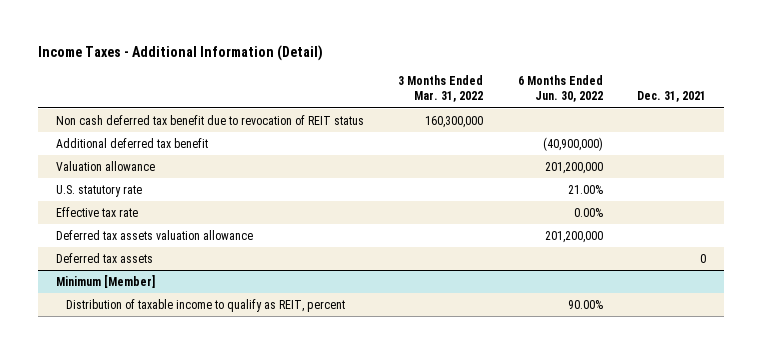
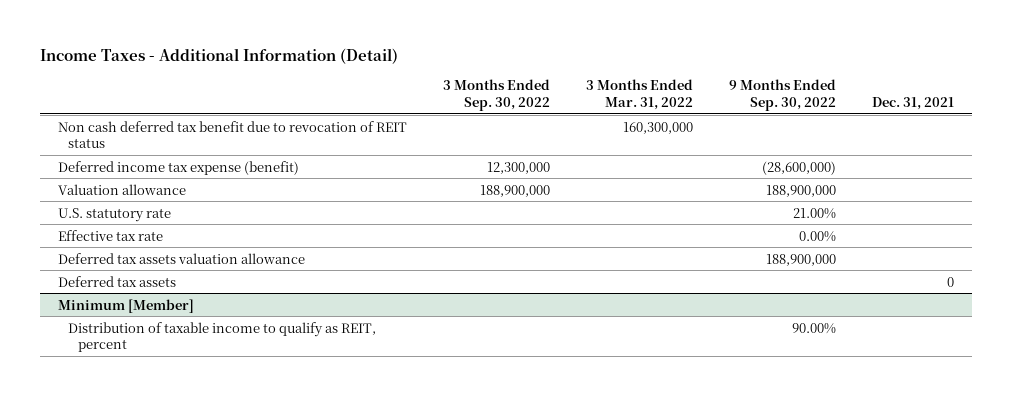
[517,75,603,103] 6 Months Ended Jun. 30, 2022 -> none
none -> [443,79,551,111] 3 Months Ended Sep. 30, 2022
none -> [728,79,836,111] 9 Months Ended Sep. 30, 2022
[55,137,208,148] Additional deferred tax benefit -> [58,160,300,175] Deferred income tax expense (benefit)

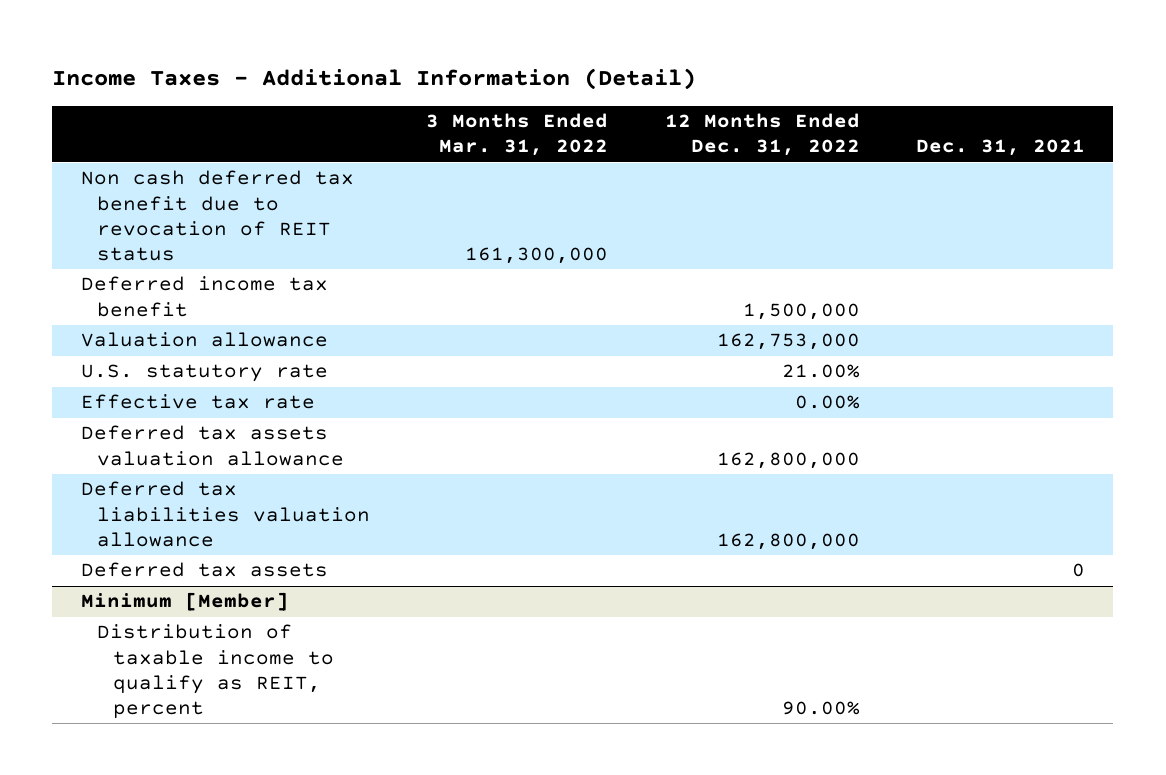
[443,79,551,111] 3 Months Ended Sep. 30, 2022 -> none
[728,79,836,111] 9 Months Ended Sep. 30, 2022 -> none
none -> [664,113,860,157] 12 Months Ended Dec. 31, 2022
[623,121,694,134] 160,300,000 -> [465,247,609,265] 161,300,000
[58,160,300,175] Deferred income tax expense (benefit) -> [80,276,328,317] Deferred income tax benefit
none -> [80,481,370,548] Deferred tax liabilities valuation allowance

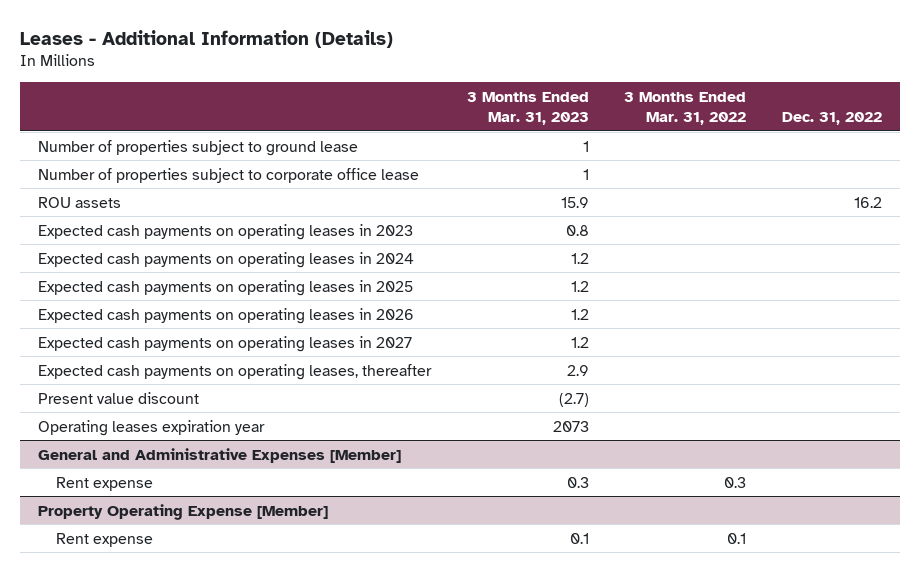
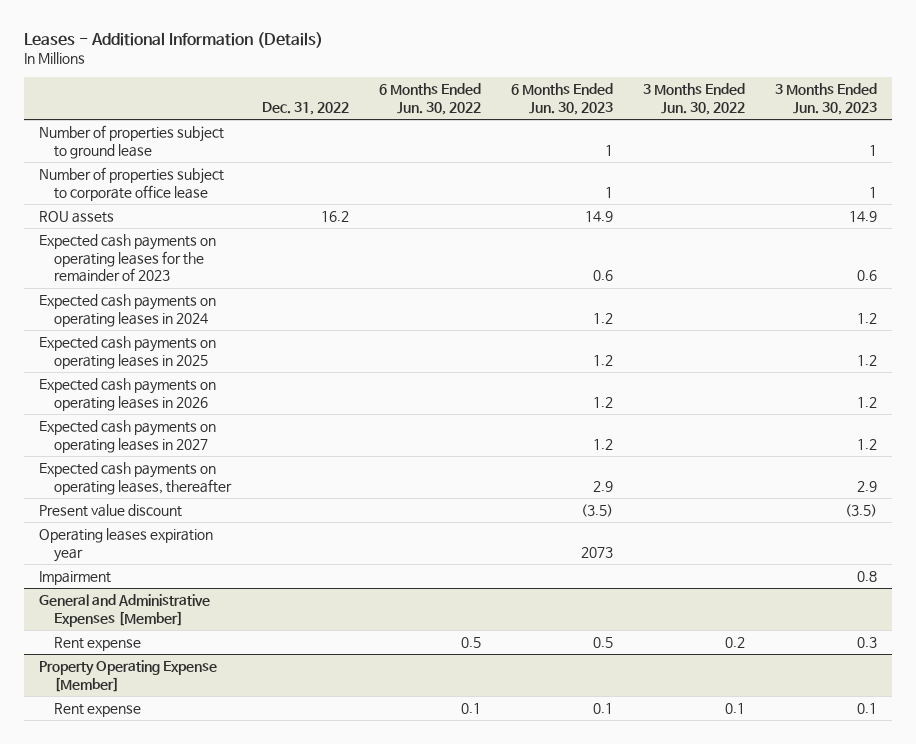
[466,91,589,126] 3 Months Ended Mar. 31, 2023 -> none
[624,91,747,126] 3 Months Ended Mar. 31, 2022 -> none
none -> [378,83,481,115] 6 Months Ended Jun. 30, 2022
none -> [510,83,613,115] 6 Months Ended Jun. 30, 2023
none -> [643,83,746,115] 3 Months Ended Jun. 30, 2022
none -> [775,83,878,115] 3 Months Ended Jun. 30, 2023
[37,223,413,240] Expected cash payments on operating leases in 2023 -> [38,234,216,283] Expected cash payments on operating leases for the remainder of 2023
none -> [38,571,111,586] Impairment

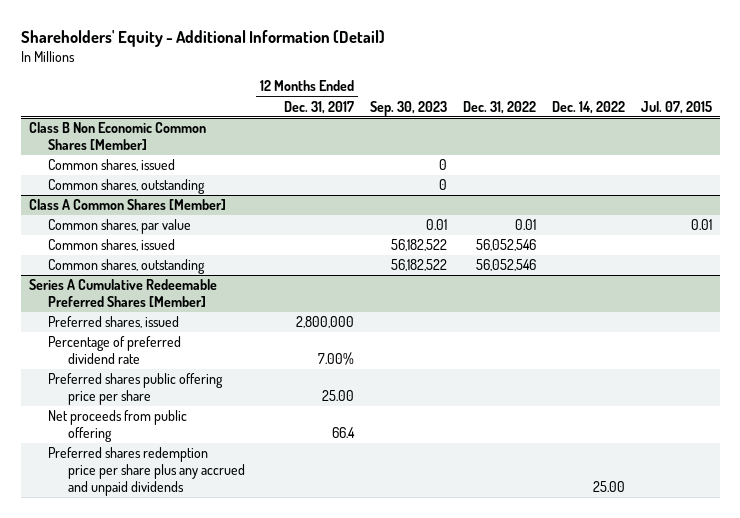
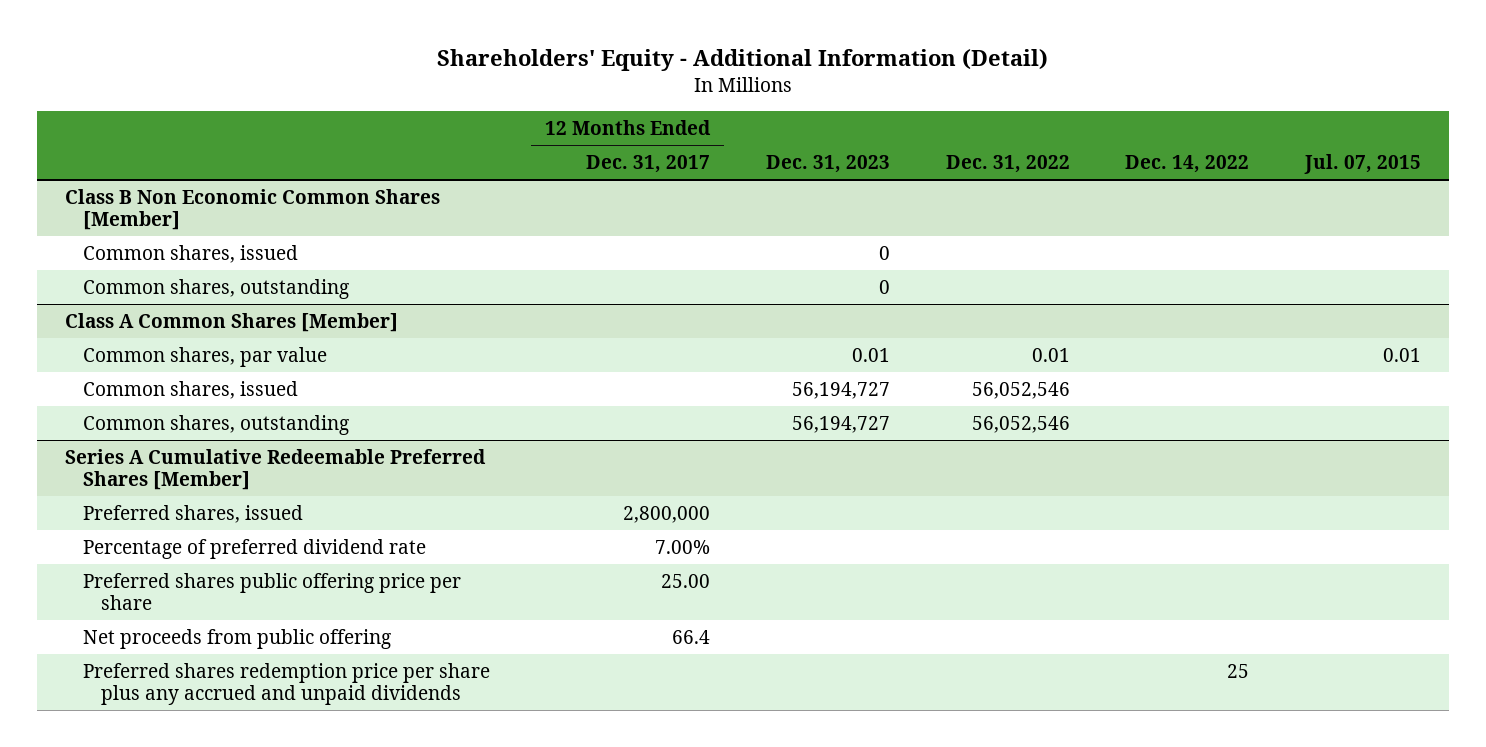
[370,100,448,116] Sep. 30, 2023 -> none
none -> [765,154,890,173] Dec. 31, 2023
[592,480,625,492] 25.00 -> [1227,663,1250,678] 25

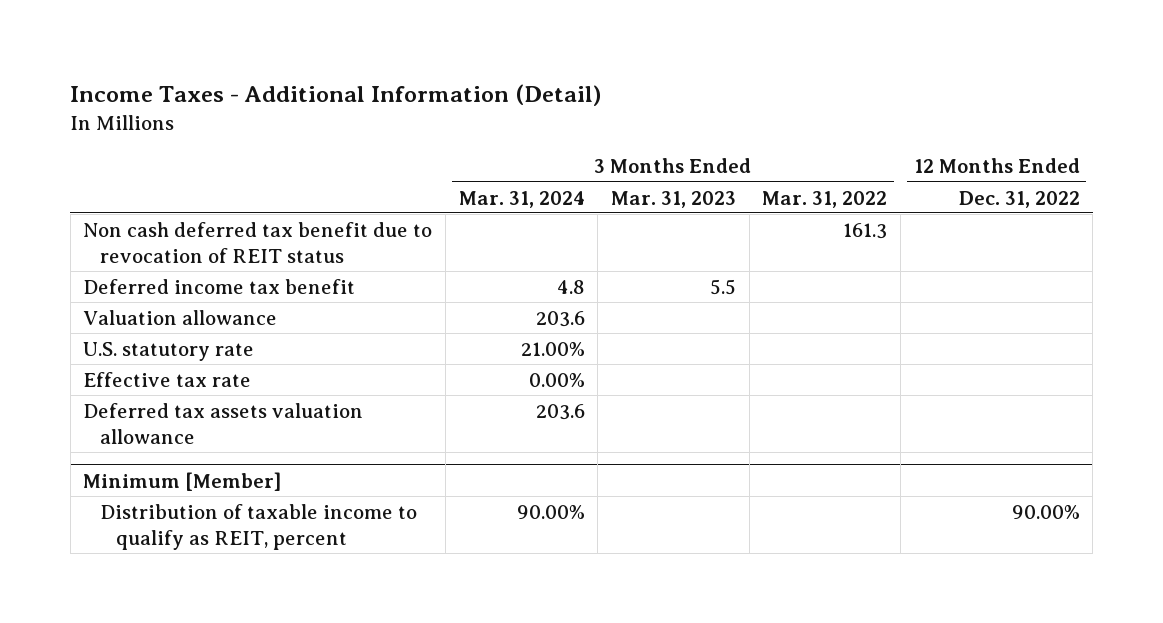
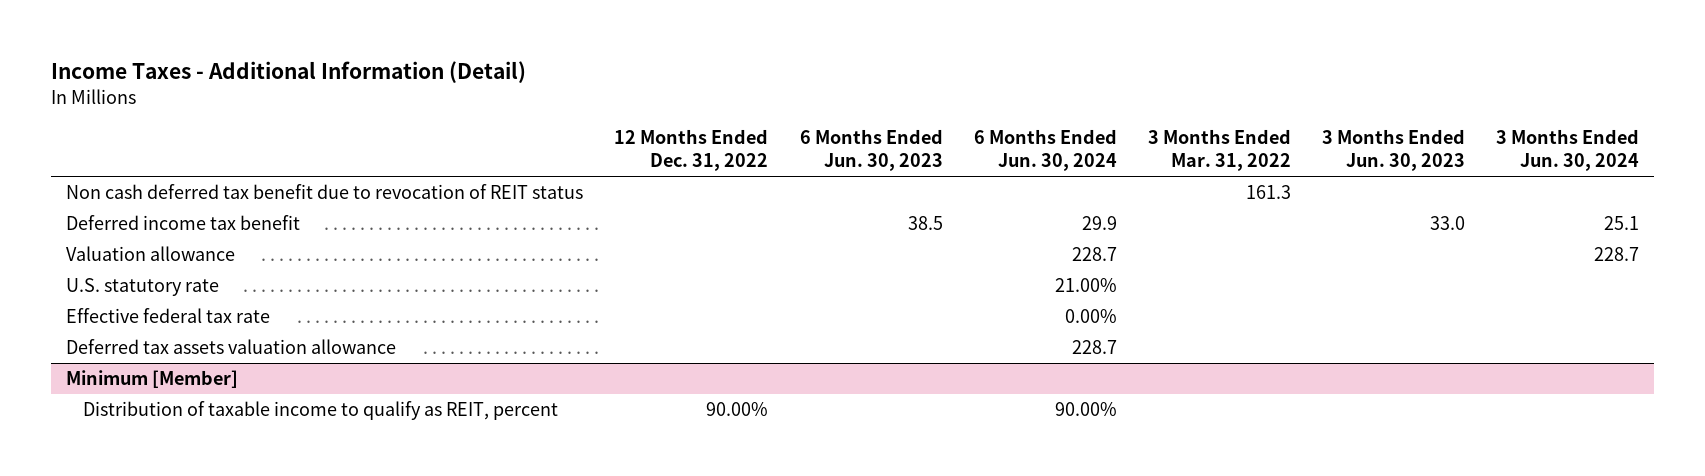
[458,190,585,208] Mar. 31, 2024 -> none
[611,190,737,208] Mar. 31, 2023 -> none
none -> [799,128,943,172] 6 Months Ended Jun. 30, 2023
none -> [973,128,1117,172] 6 Months Ended Jun. 30, 2024
none -> [1321,128,1465,172] 3 Months Ended Jun. 30, 2023
none -> [1495,128,1639,172] 3 Months Ended Jun. 30, 2024
[83,371,252,387] Effective tax rate -> [66,308,271,324] Effective federal tax rate

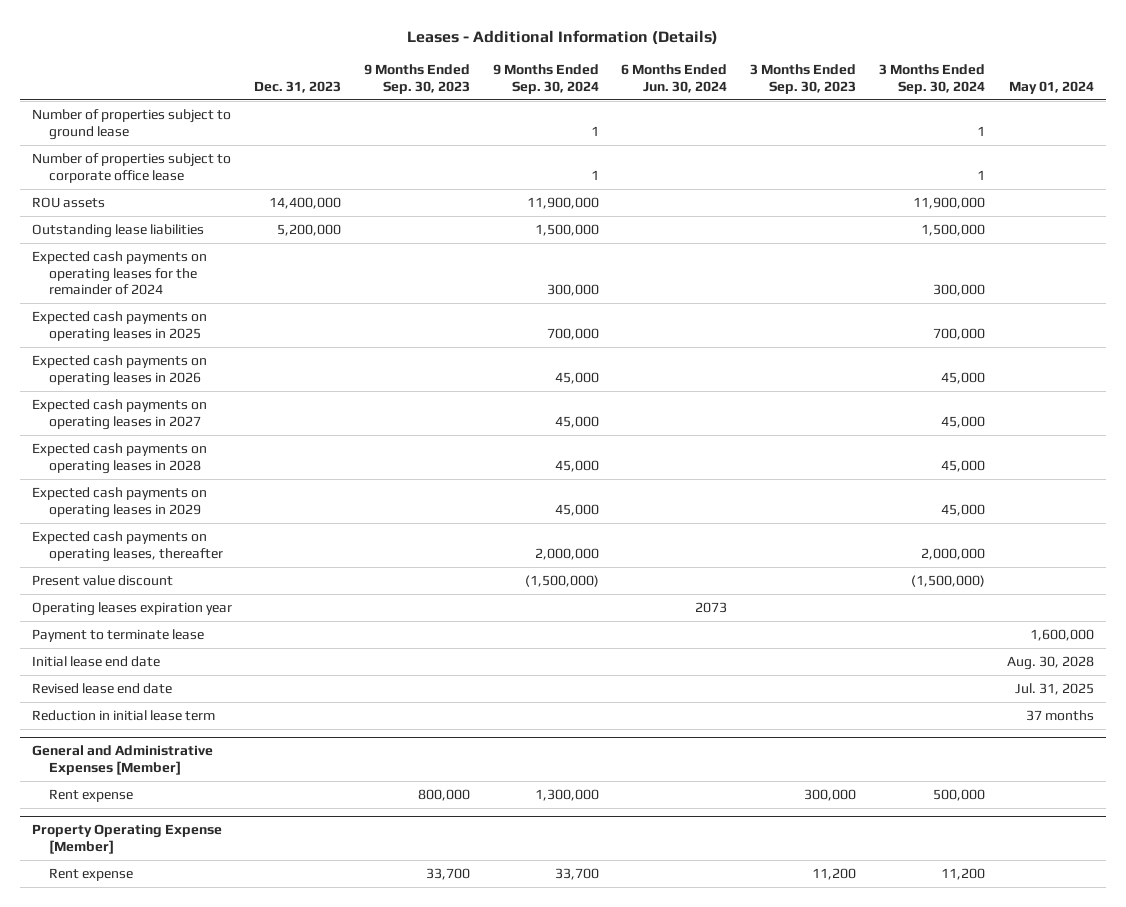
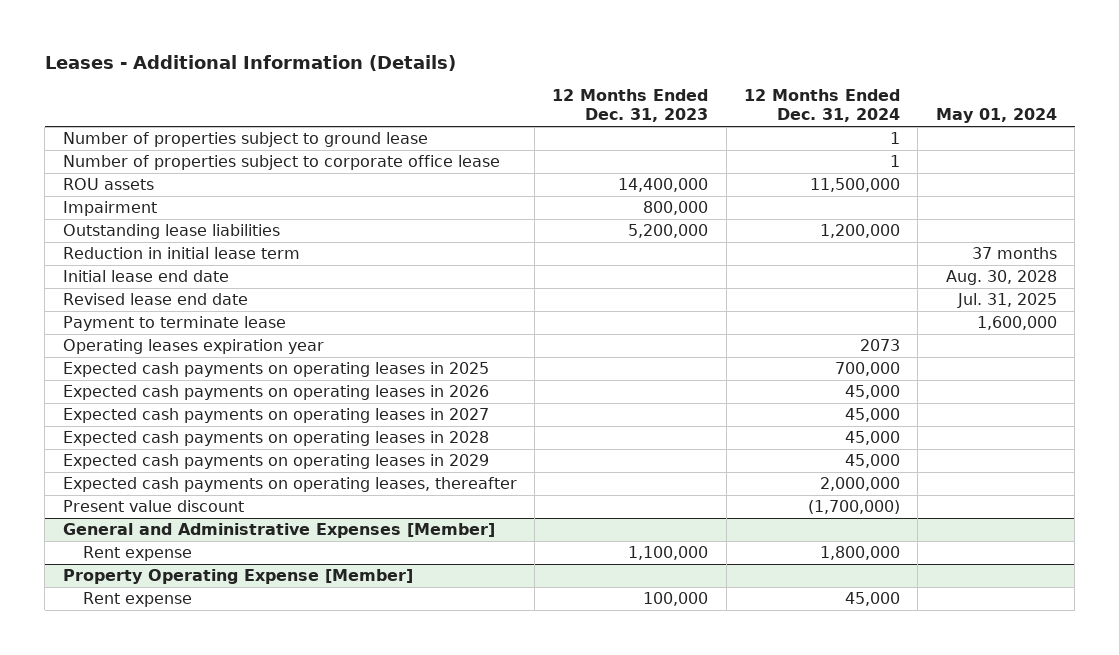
[254,80,342,93] Dec. 31, 2023 -> none
[364,64,471,94] 9 Months Ended Sep. 30, 2023 -> none
[492,64,599,94] 9 Months Ended Sep. 30, 2024 -> none
[621,64,728,93] 6 Months Ended Jun. 30, 2024 -> none
[750,64,857,94] 3 Months Ended Sep. 30, 2023 -> none
[878,64,985,94] 3 Months Ended Sep. 30, 2024 -> none
none -> [552,88,709,123] 12 Months Ended Dec. 31, 2023
none -> [744,88,901,123] 12 Months Ended Dec. 31, 2024
none -> [62,201,157,217] Impairment
[31,251,207,295] Expected cash payments on operating leases for the remainder of 2024 -> none
[31,710,215,722] Reduction in initial lease term -> [62,247,300,260] Reduction in initial lease term
[31,656,160,668] Initial lease end date -> [62,270,229,283] Initial lease end date
[31,683,172,695] Revised lease end date -> [62,293,248,306] Revised lease end date
[31,629,204,643] Payment to terminate lease -> [62,316,286,332] Payment to terminate lease
[31,602,232,617] Operating leases expiration year -> [62,339,324,355] Operating leases expiration year

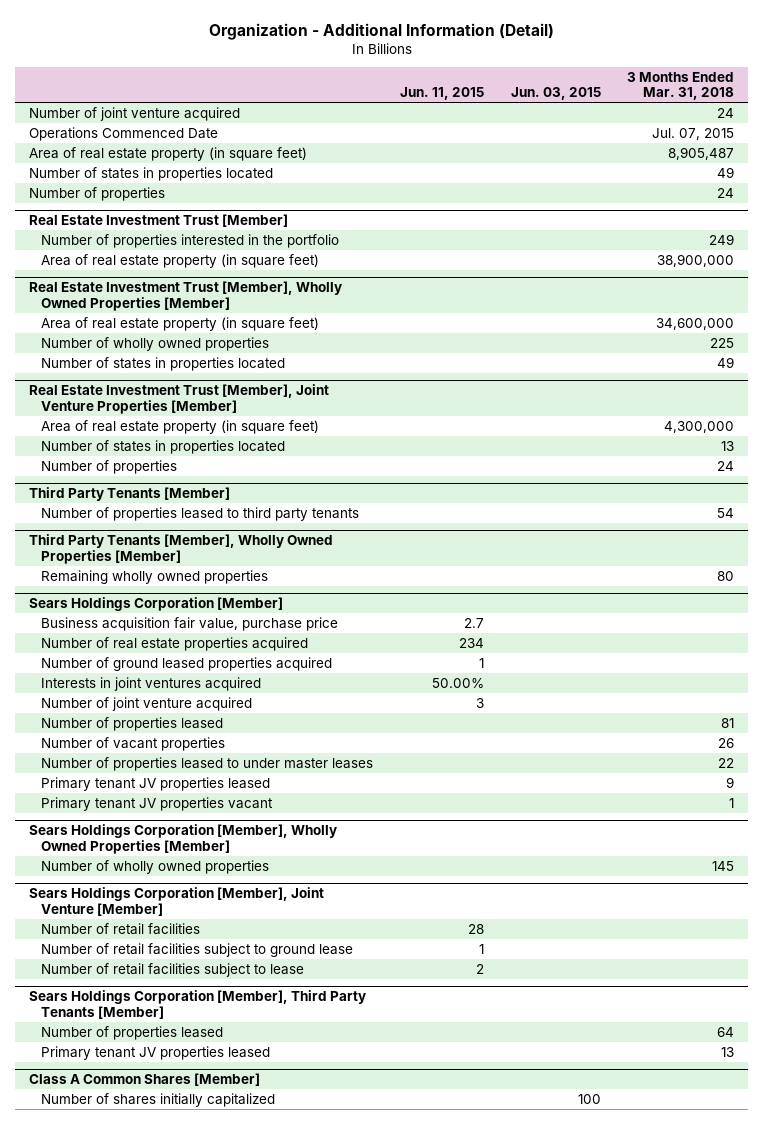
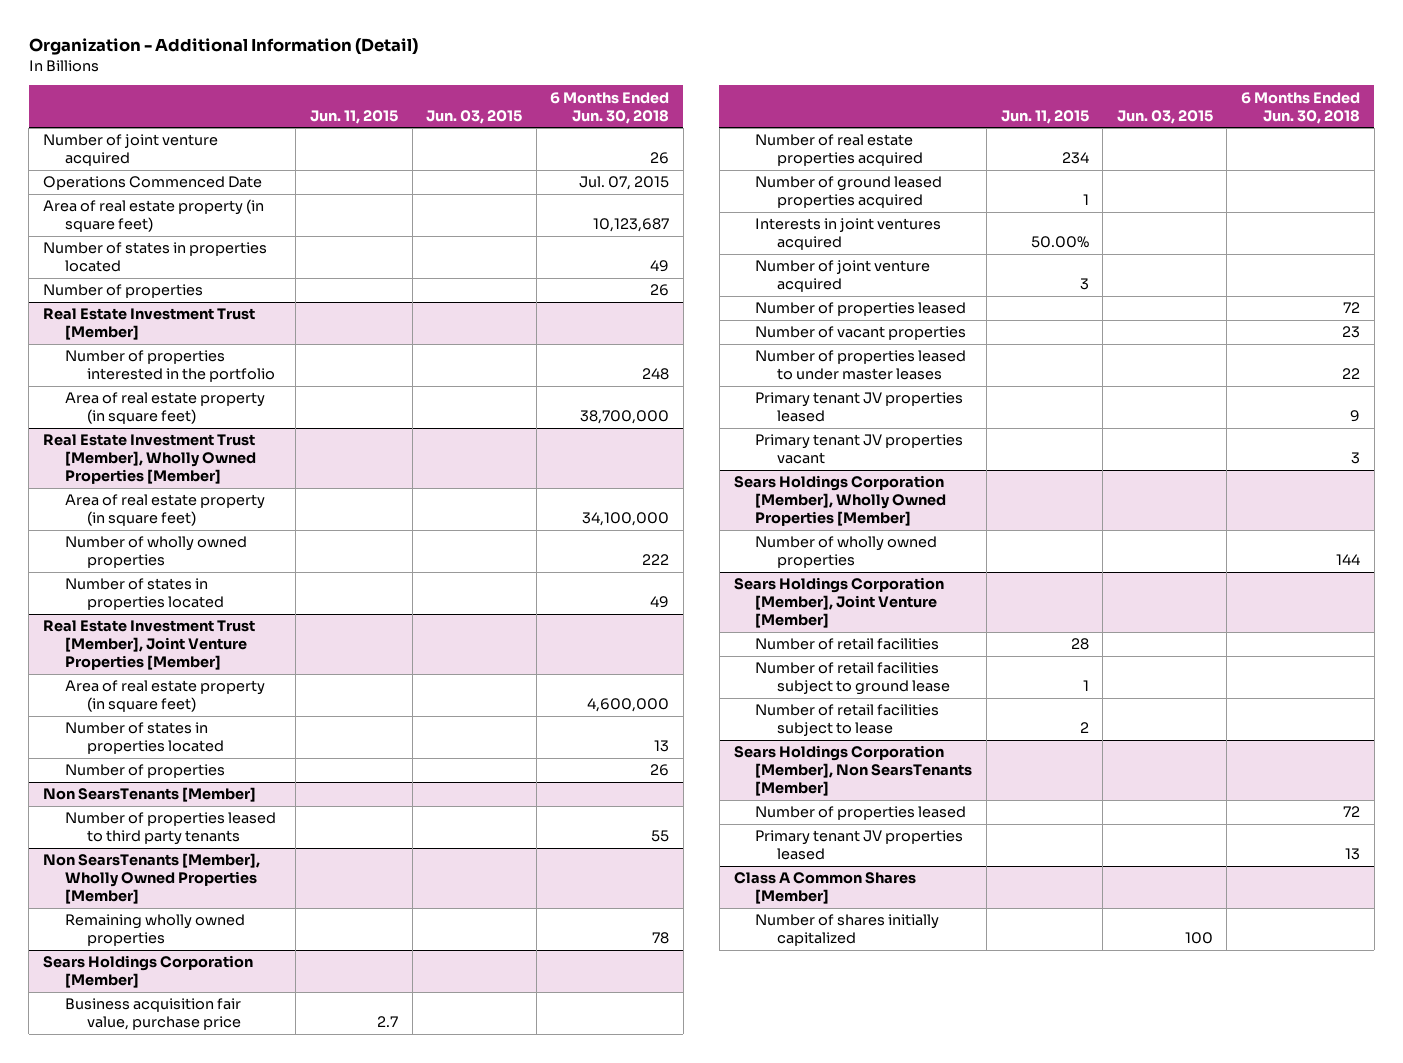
[627,71,735,101] 3 Months Ended Mar. 31, 2018 -> none
none -> [550,91,670,124] 6 Months Ended Jun. 30, 2018
[28,487,230,502] Third Party Tenants [Member] -> [42,787,256,803] Non SearsTenants [Member]
[28,534,333,565] Third Party Tenants [Member], Wholly Owned Properties [Member] -> none
[41,569,269,584] Remaining wholly owned properties -> none
none -> [42,853,260,905] Non SearsTenants [Member], Wholly Owned Properties [Member]
none -> [64,914,245,947] Remaining wholly owned properties
[28,990,366,1020] Sears Holdings Corporation [Member], Third Party Tenants [Member] -> none
[41,1025,224,1040] Number of properties leased -> none
[41,1045,271,1060] Primary tenant JV properties leased -> none
none -> [733,745,973,797] Sears Holdings Corporation [Member], Non SearsTenants [Member]
none -> [755,806,967,821] Number of properties leased
none -> [755,830,964,861] Primary tenant JV properties leased

